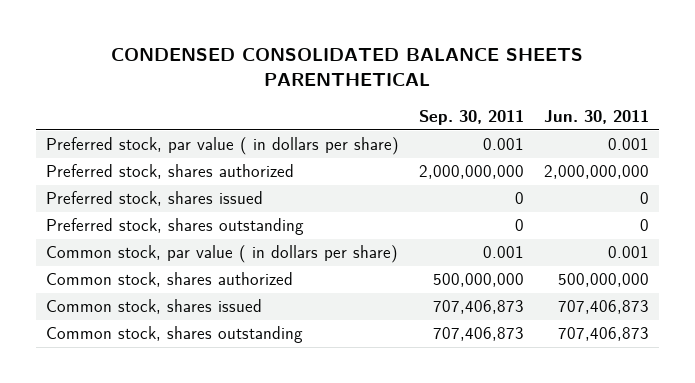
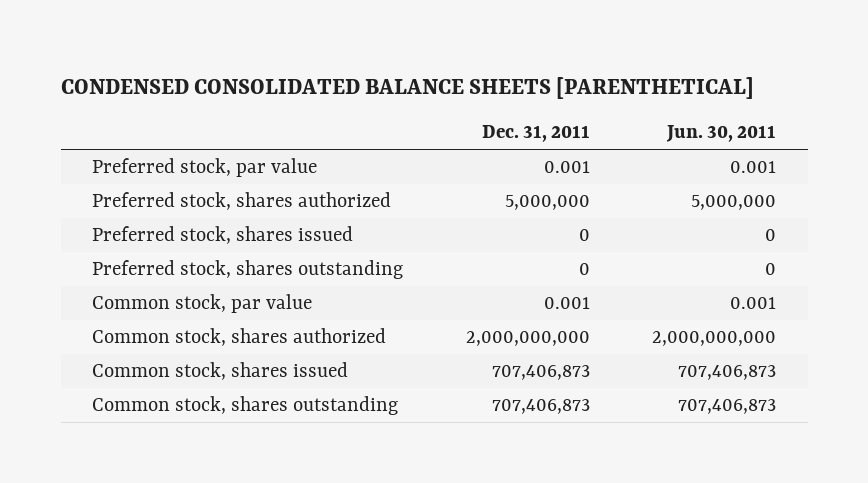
[111,48,584,87] CONDENSED CONSOLIDATED BALANCE SHEETS PARENTHETICAL -> [60,76,754,99] CONDENSED CONSOLIDATED BALANCE SHEETS [PARENTHETICAL]
[418,109,524,125] Sep. 30, 2011 -> none
none -> [481,125,590,143] Dec. 31, 2011
[45,137,399,156] Preferred stock, par value ( in dollars per share) -> [91,158,317,178] Preferred stock, par value
[543,165,649,180] 2,000,000,000 -> [691,195,777,211] 5,000,000
[45,245,398,264] Common stock, par value ( in dollars per share) -> [91,294,312,314] Common stock, par value
[557,273,649,288] 500,000,000 -> [652,331,777,347] 2,000,000,000

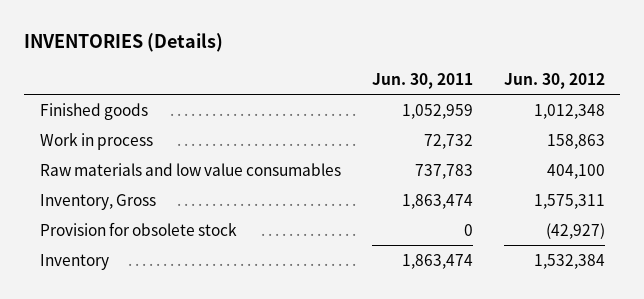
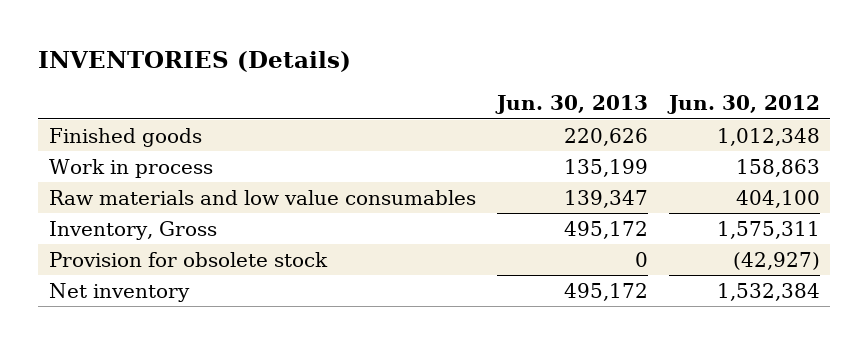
[371,72,473,89] Jun. 30, 2011 -> none
none -> [494,95,648,115] Jun. 30, 2013
[39,253,109,270] Inventory -> [48,282,190,302] Net inventory

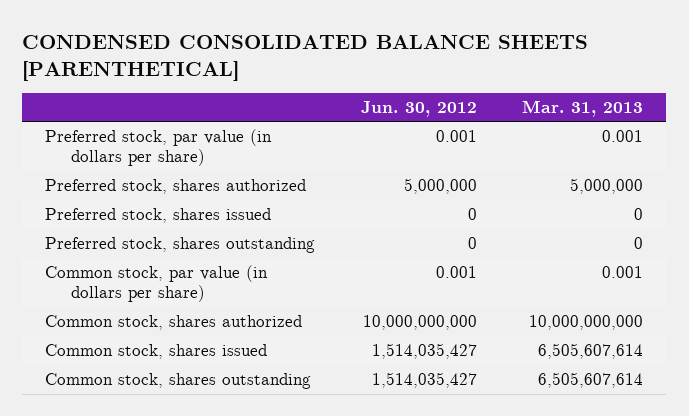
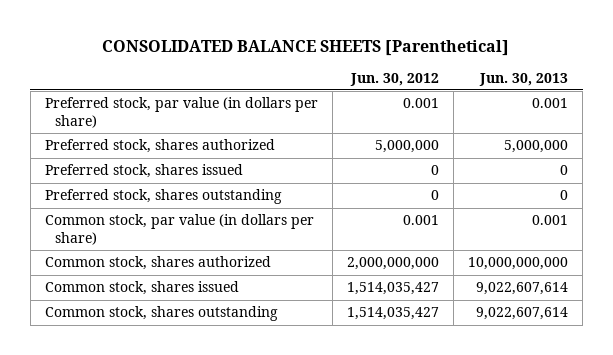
[22,35,589,81] CONDENSED CONSOLIDATED BALANCE SHEETS [PARENTHETICAL] -> [102,39,510,56] CONSOLIDATED BALANCE SHEETS [Parenthetical]
[522,99,644,117] Mar. 31, 2013 -> none
none -> [478,72,568,86] Jun. 30, 2013
[362,315,477,331] 10,000,000,000 -> [346,257,439,271] 2,000,000,000

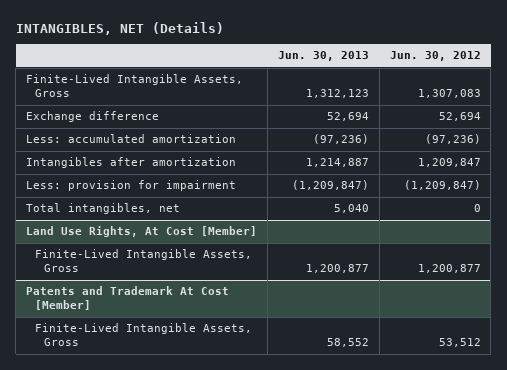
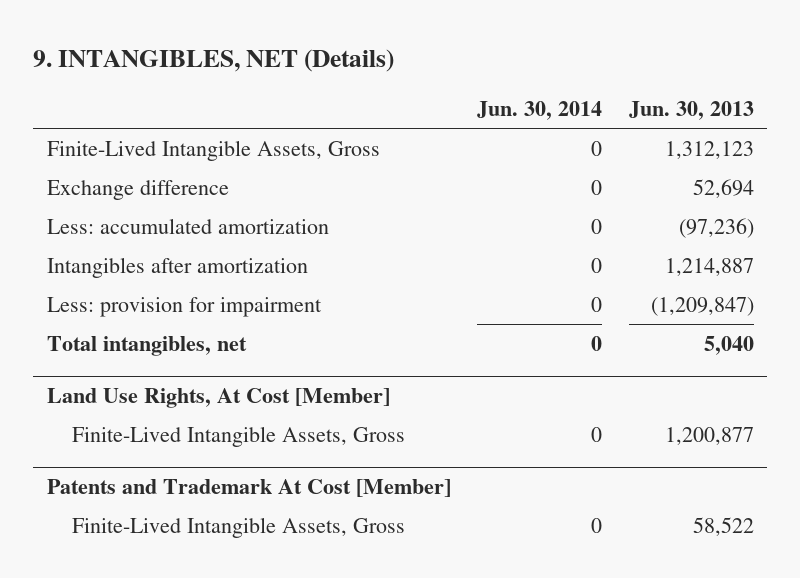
[15,22,224,36] INTANGIBLES, NET (Details) -> [33,49,395,73] 9. INTANGIBLES, NET (Details)
[389,51,481,62] Jun. 30, 2012 -> none
none -> [477,101,603,121] Jun. 30, 2014
[326,338,369,348] 58,552 -> [692,516,754,536] 58,522

